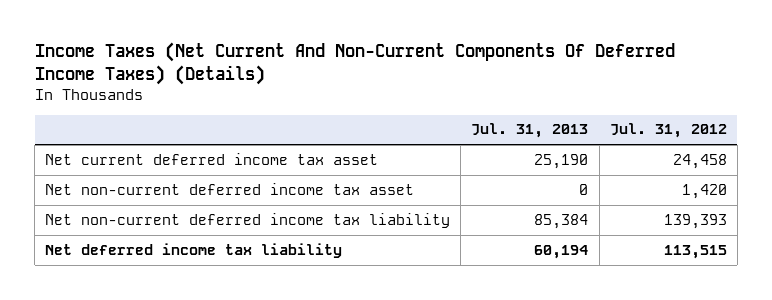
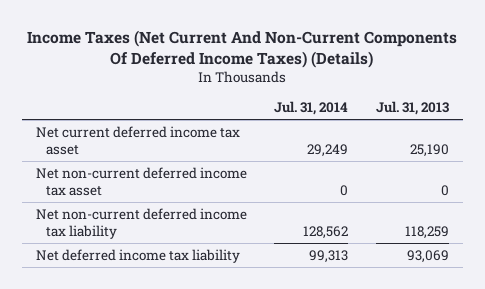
[609,123,727,139] Jul. 31, 2012 -> none
none -> [274,100,349,115] Jul. 31, 2014
[534,213,589,229] 85,384 -> [404,226,449,240] 118,259
[534,244,589,259] 60,194 -> [406,249,449,263] 93,069

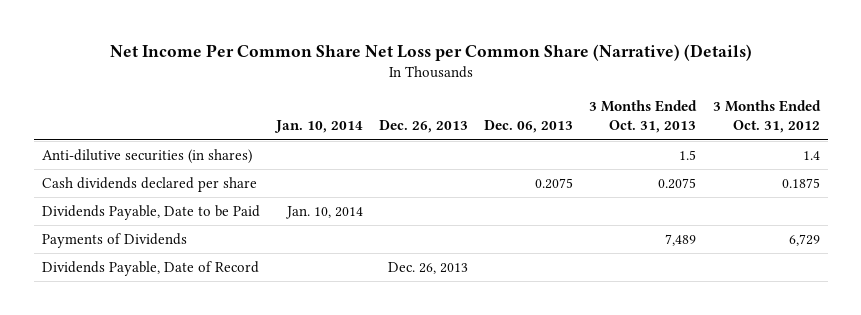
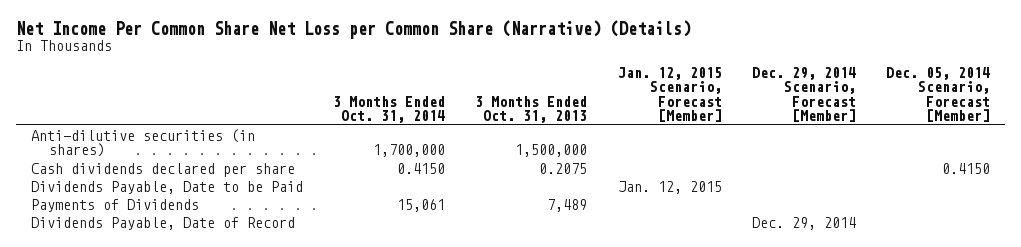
[273,120,363,134] Jan. 10, 2014 -> none
[379,120,469,134] Dec. 26, 2013 -> none
[484,120,574,134] Dec. 06, 2013 -> none
[712,100,821,134] 3 Months Ended Oct. 31, 2012 -> none
none -> [333,95,446,123] 3 Months Ended Oct. 31, 2014
none -> [617,67,722,122] Jan. 12, 2015 Scenario, Forecast [Member]
none -> [751,67,856,122] Dec. 29, 2014 Scenario, Forecast [Member]
none -> [885,67,990,122] Dec. 05, 2014 Scenario, Forecast [Member]
[679,149,697,160] 1.5 -> [515,144,588,158] 1,500,000

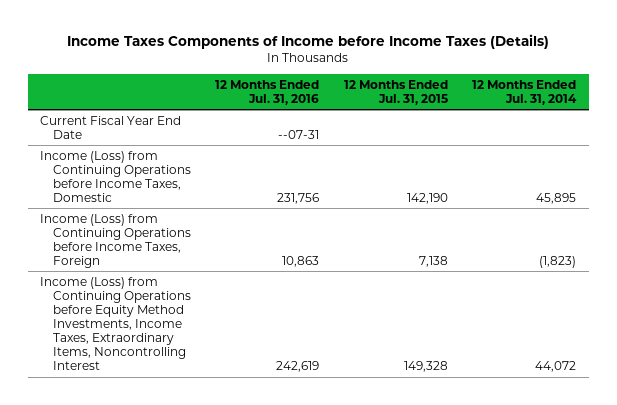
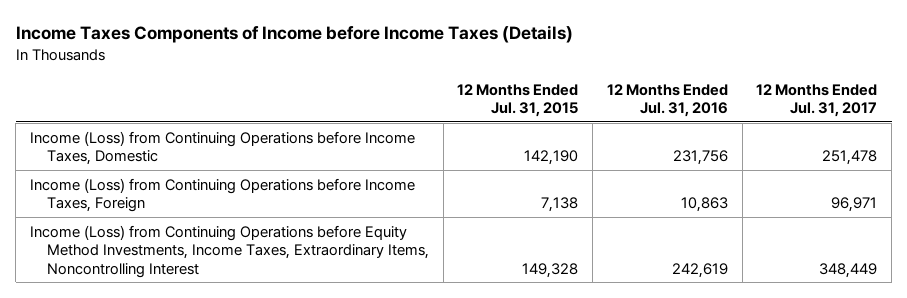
[472,79,578,105] 12 Months Ended Jul. 31, 2014 -> none
none -> [756,83,878,118] 12 Months Ended Jul. 31, 2017
[40,115,182,139] Current Fiscal Year End Date -> none

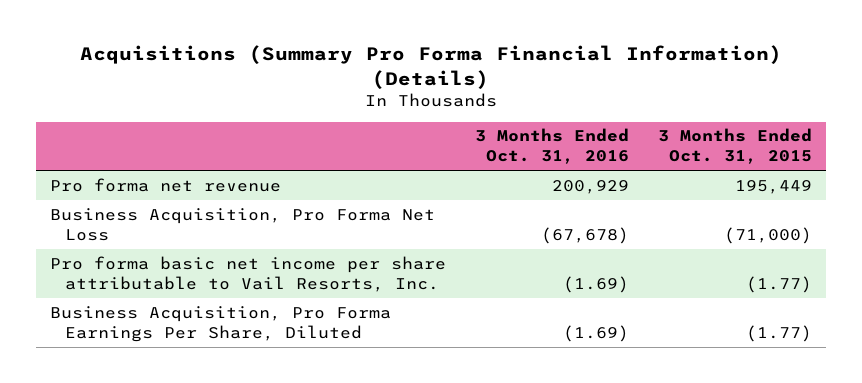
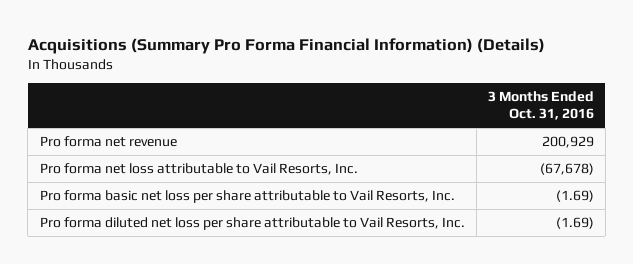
[657,128,812,165] 3 Months Ended Oct. 31, 2015 -> none
[50,207,436,241] Business Acquisition, Pro Forma Net Loss -> [39,162,358,175] Pro forma net loss attributable to Vail Resorts, Inc.
[50,255,447,292] Pro forma basic net income per share attributable to Vail Resorts, Inc. -> [39,189,455,203] Pro forma basic net loss per share attributable to Vail Resorts, Inc.
[50,305,392,342] Business Acquisition, Pro Forma Earnings Per Share, Diluted -> [39,216,465,230] Pro forma diluted net loss per share attributable to Vail Resorts, Inc.

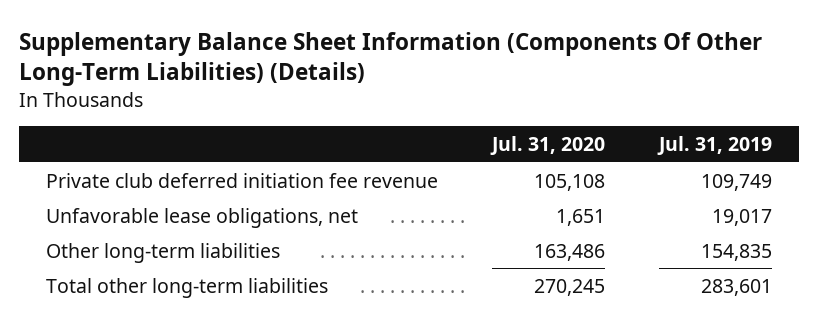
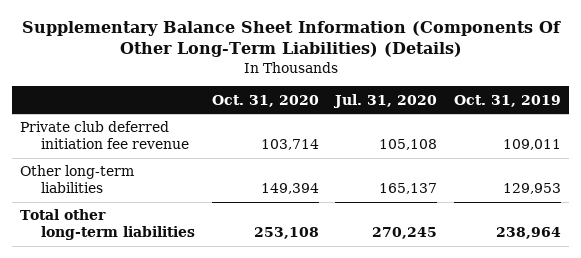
[657,135,773,155] Jul. 31, 2019 -> none
none -> [211,94,319,107] Oct. 31, 2020
none -> [454,94,562,107] Oct. 31, 2019
[46,207,359,228] Unfavorable lease obligations, net -> none
[534,243,606,261] 163,486 -> [379,183,438,195] 165,137

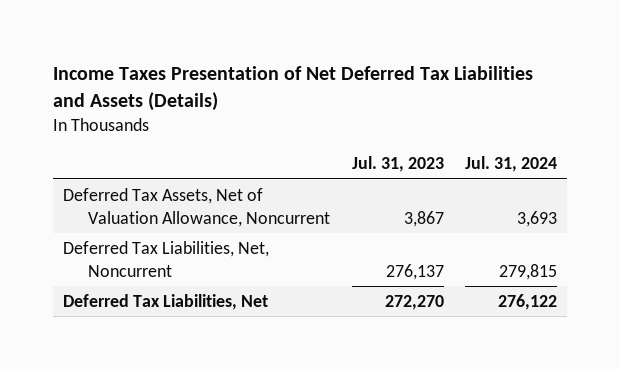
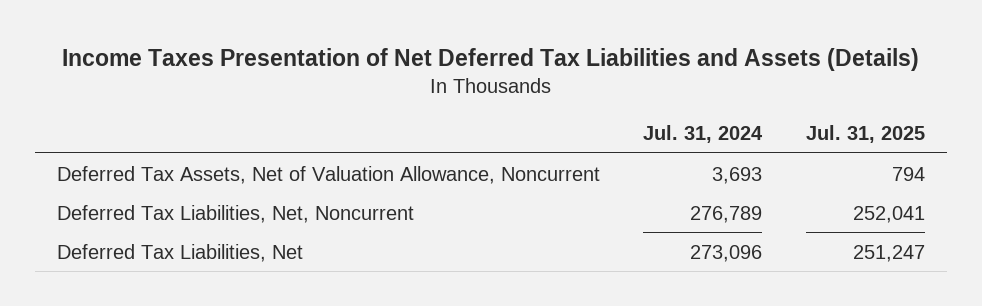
[351,156,444,173] Jul. 31, 2023 -> none
none -> [805,124,925,143] Jul. 31, 2025
[498,263,557,280] 279,815 -> [690,205,763,223] 276,789
[497,293,557,310] 276,122 -> [690,244,763,262] 273,096

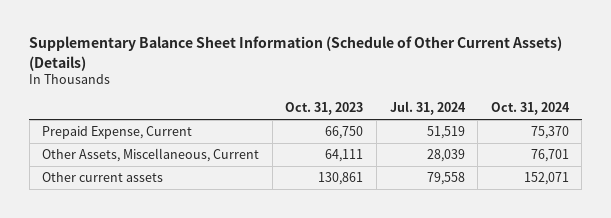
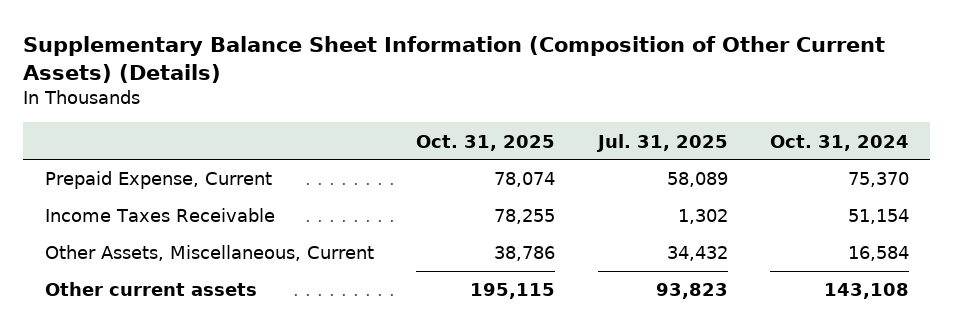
[29,36,563,71] Supplementary Balance Sheet Information (Schedule of Other Current Assets) (Details) -> [23,35,886,83] Supplementary Balance Sheet Information (Composition of Other Current Assets) (Details)
[285,102,364,116] Oct. 31, 2023 -> none
[389,101,466,116] Jul. 31, 2024 -> none
none -> [416,134,556,151] Oct. 31, 2025
none -> [595,133,728,152] Jul. 31, 2025
none -> [44,208,275,223] Income Taxes Receivable
[530,148,569,162] 76,701 -> [848,246,910,262] 16,584
[523,171,569,185] 152,071 -> [824,283,910,300] 143,108

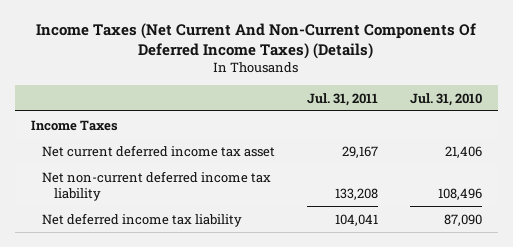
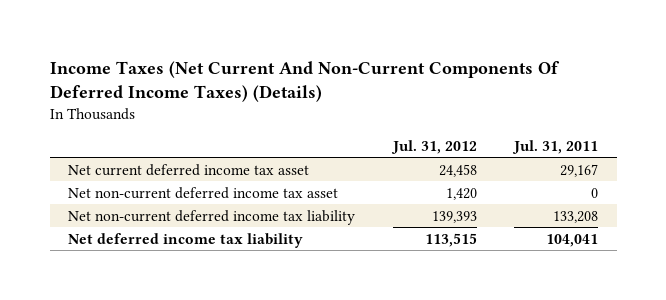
[410,92,483,106] Jul. 31, 2010 -> none
none -> [390,139,477,154] Jul. 31, 2012
[30,119,118,131] Income Taxes -> none
none -> [68,186,339,199] Net non-current deferred income tax asset

